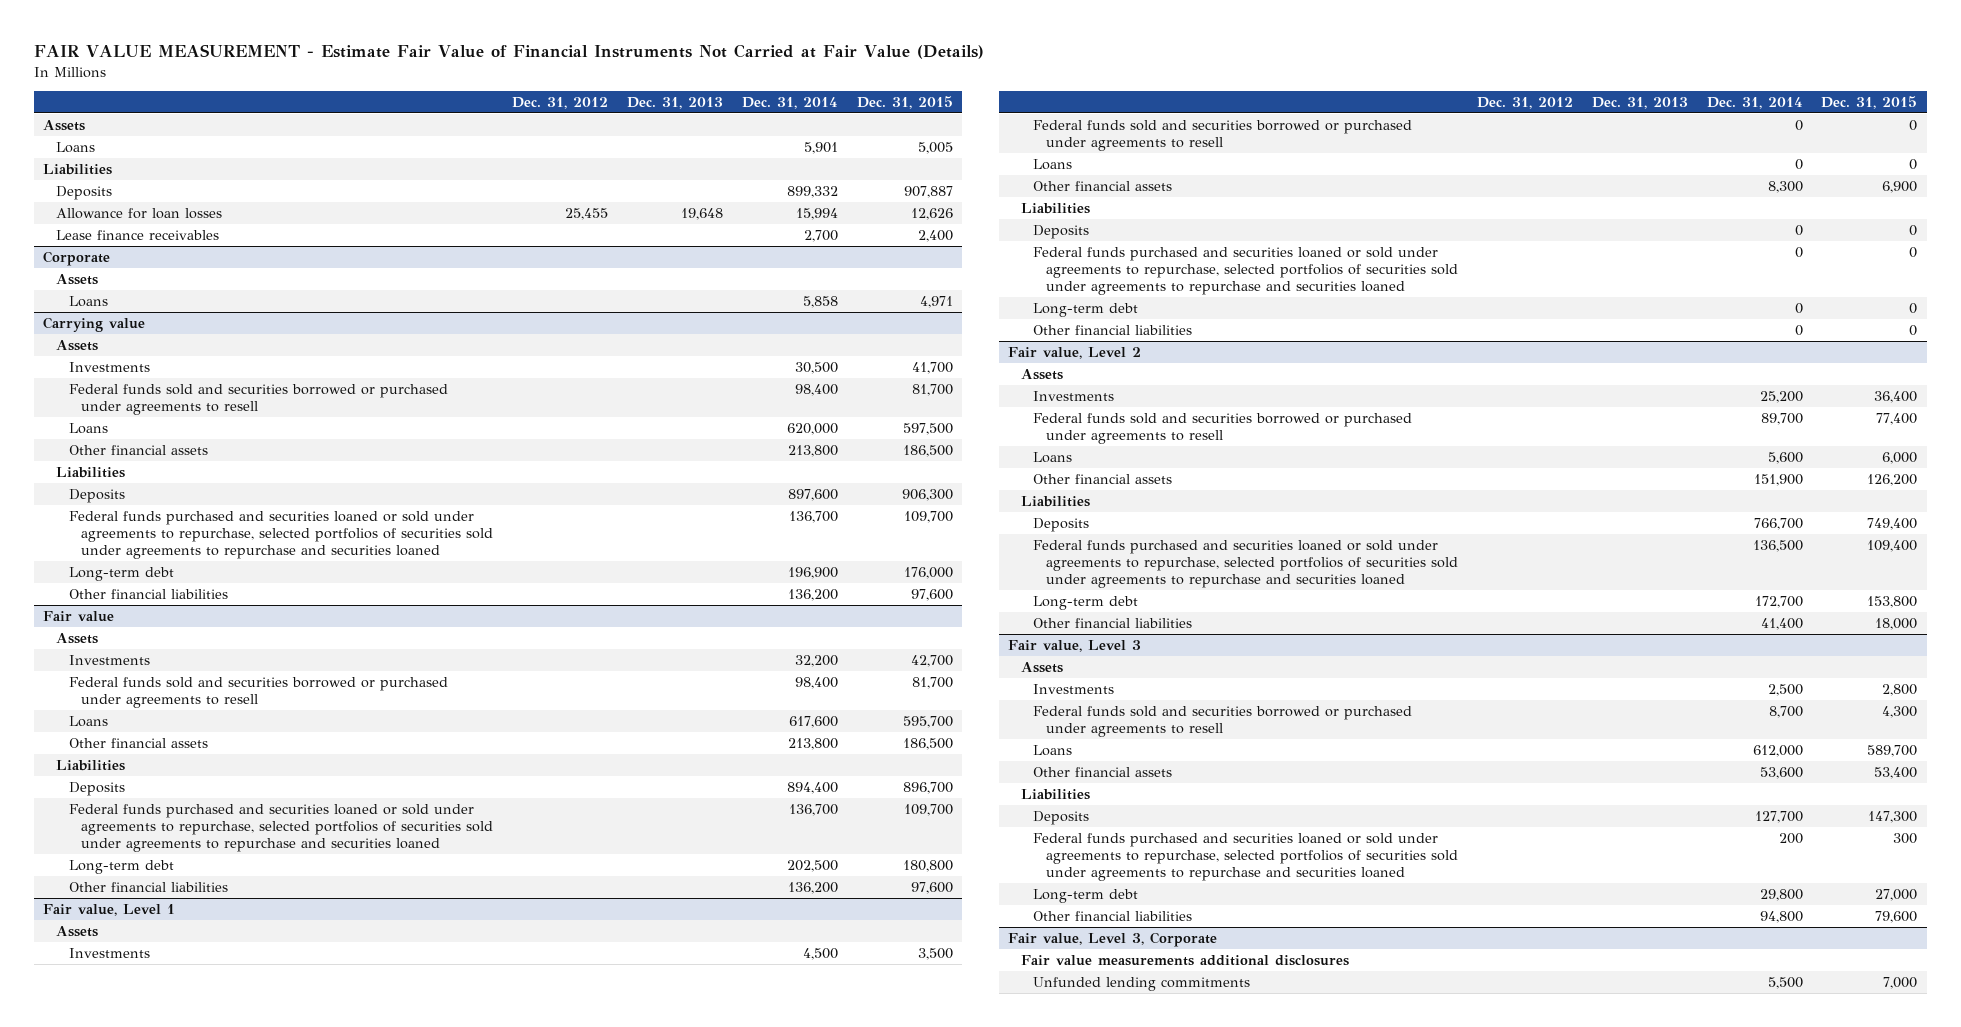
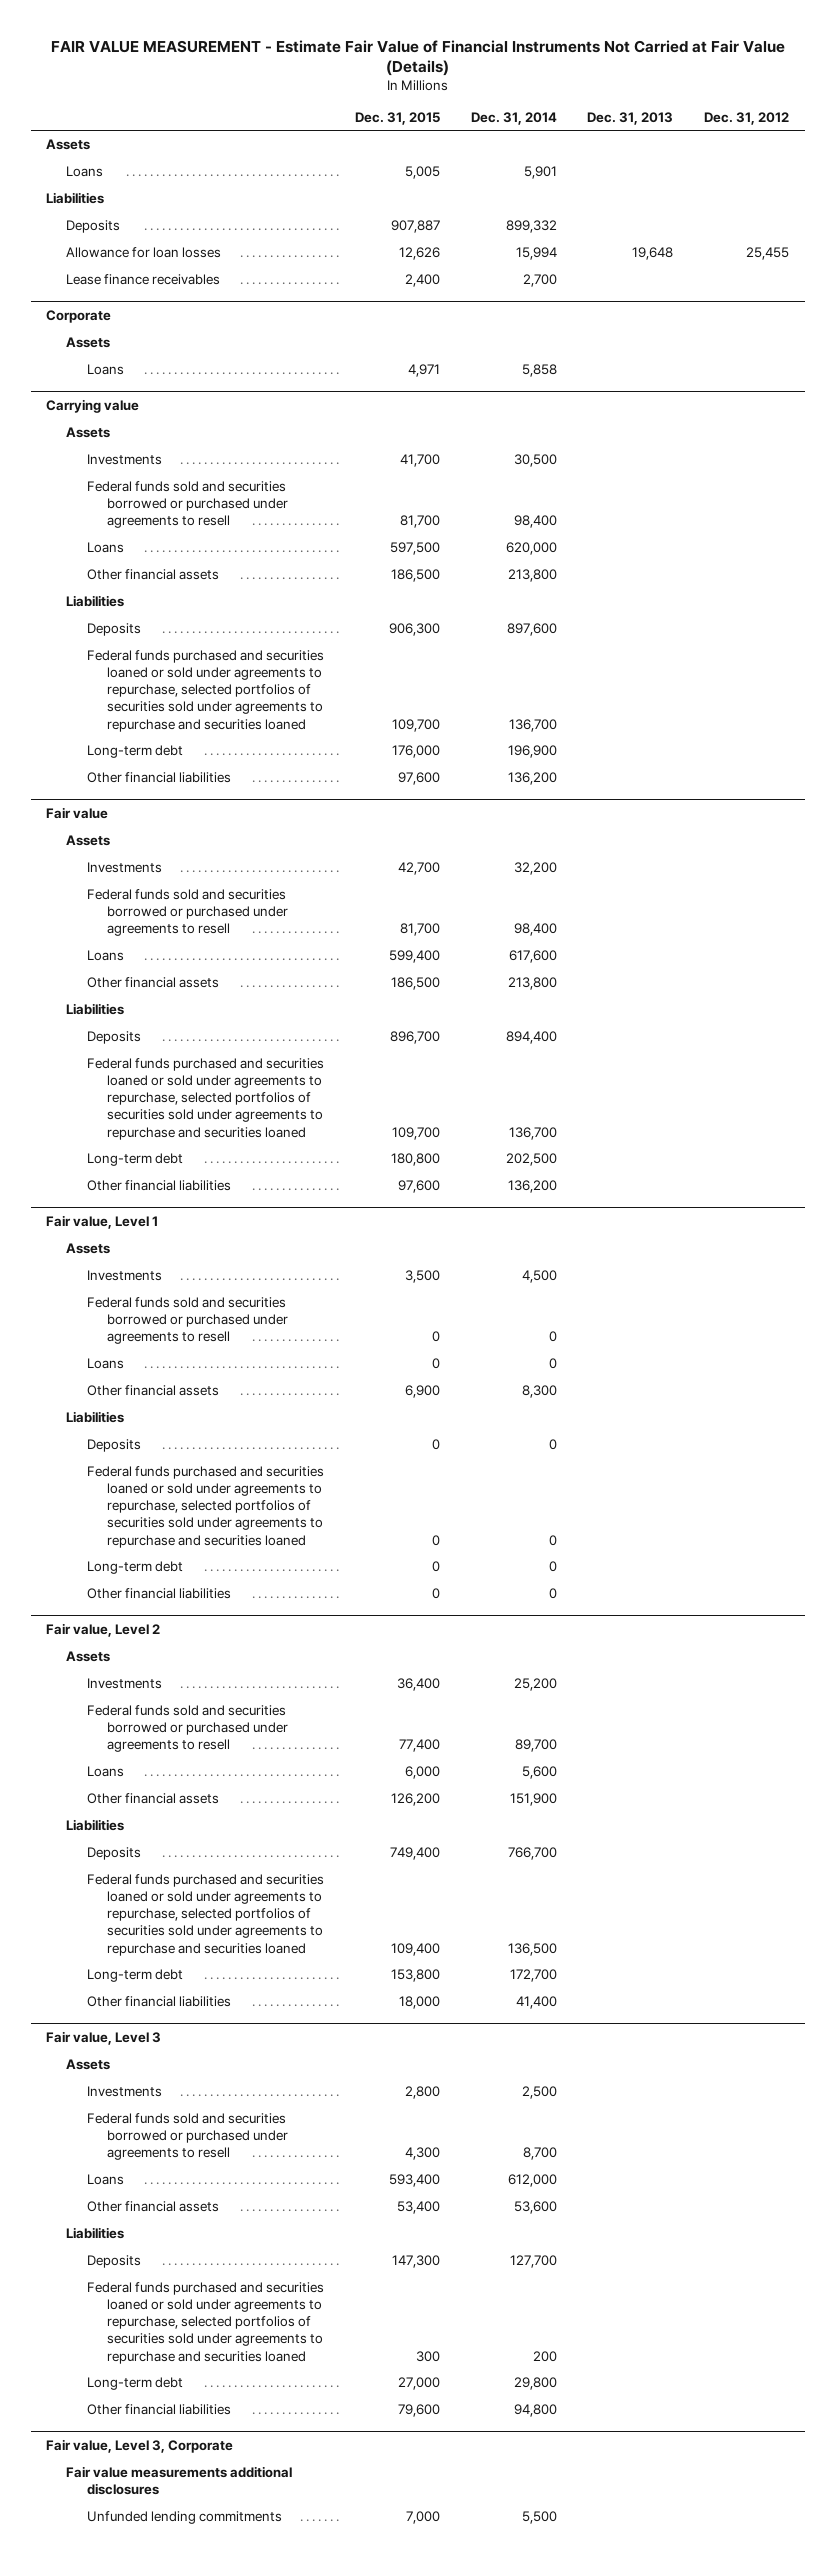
[902,715,953,728] 595,700 -> [388,950,440,964] 599,400
[1867,744,1918,757] 589,700 -> [388,2174,440,2188] 593,400

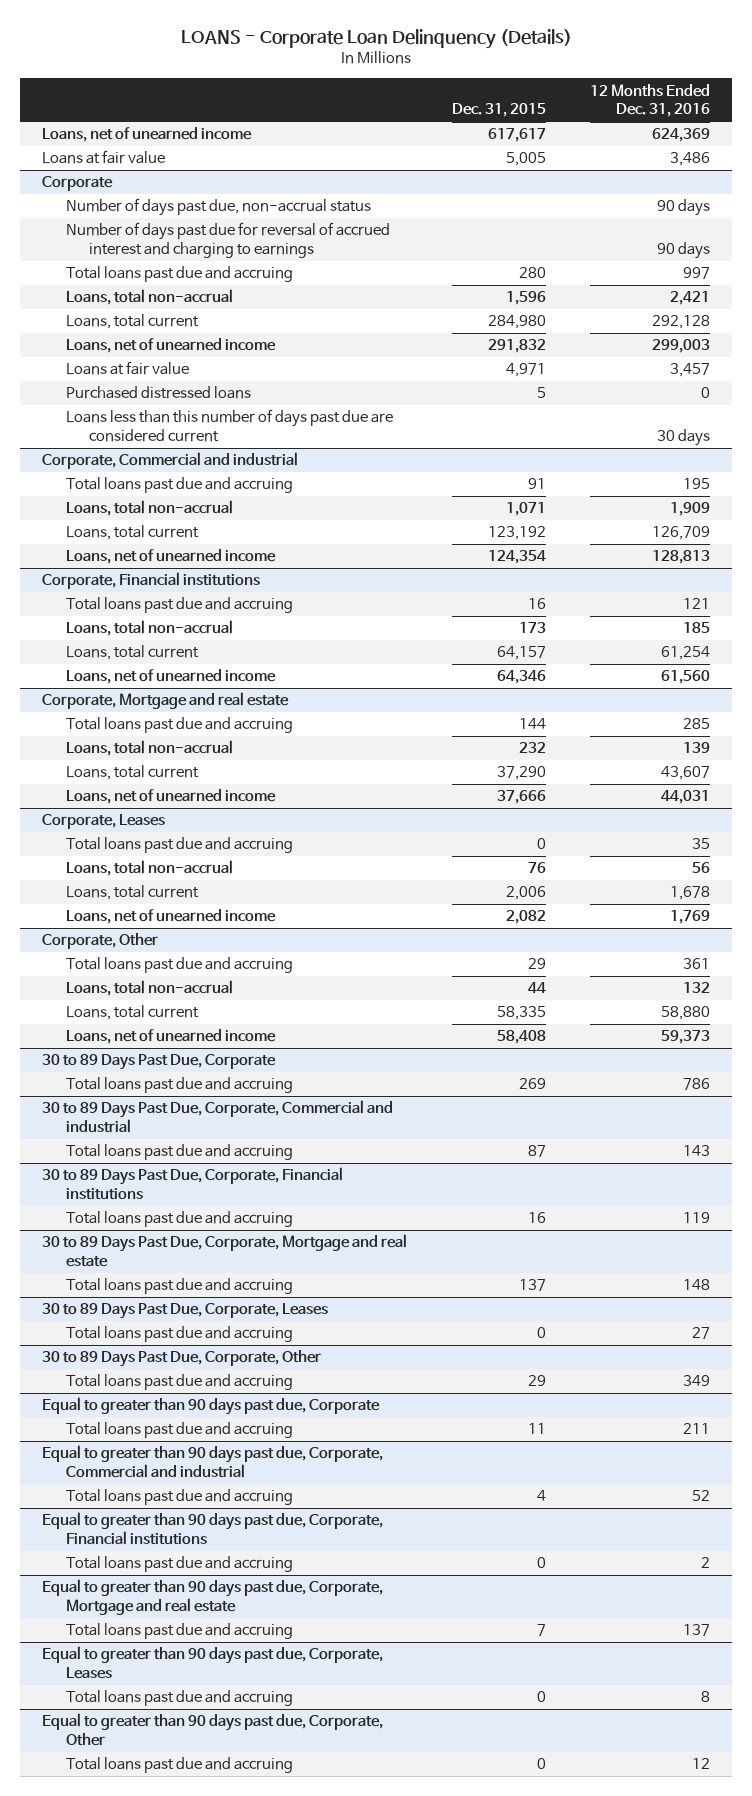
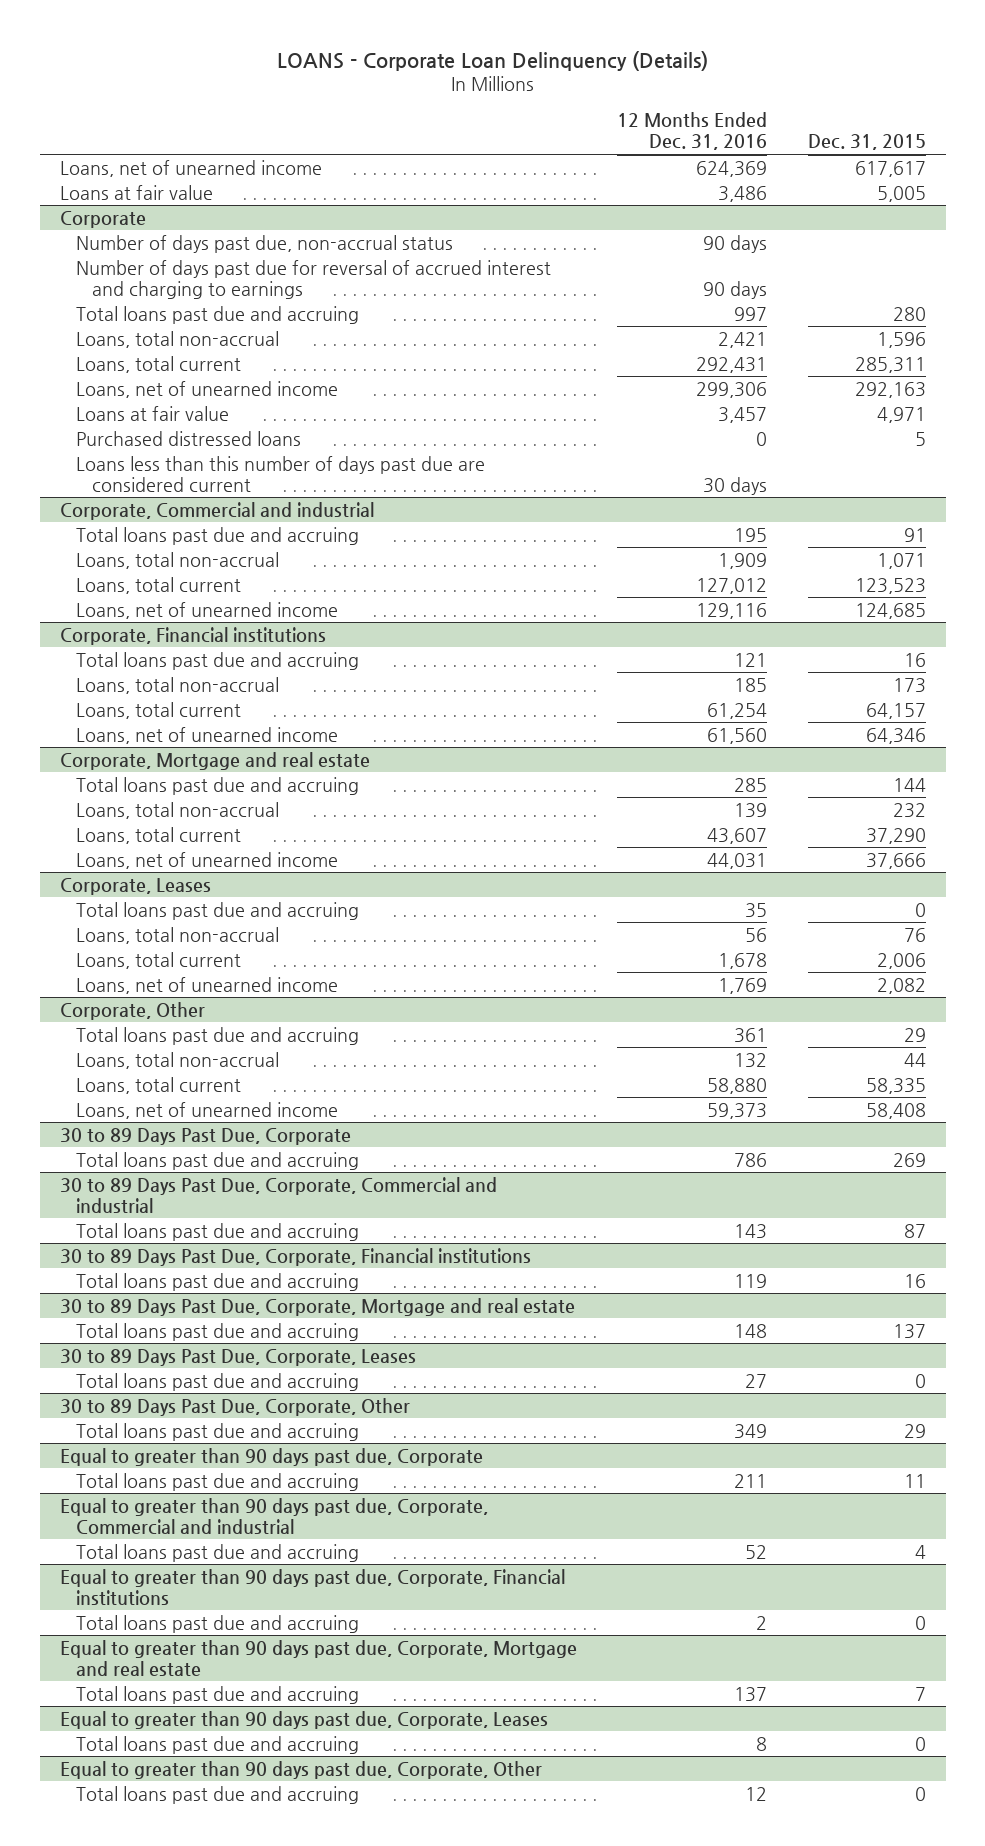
[487,315,546,330] 284,980 -> [854,356,926,373] 285,311
[652,315,711,330] 292,128 -> [696,356,768,373] 292,431
[487,339,546,354] 291,832 -> [854,381,926,398] 292,163
[652,339,711,354] 299,003 -> [696,381,768,398] 299,306
[487,526,546,541] 123,192 -> [854,577,926,594] 123,523
[652,526,711,541] 126,709 -> [696,577,768,594] 127,012
[487,550,546,565] 124,354 -> [854,602,926,619] 124,685
[652,550,711,565] 128,813 -> [696,602,768,619] 129,116

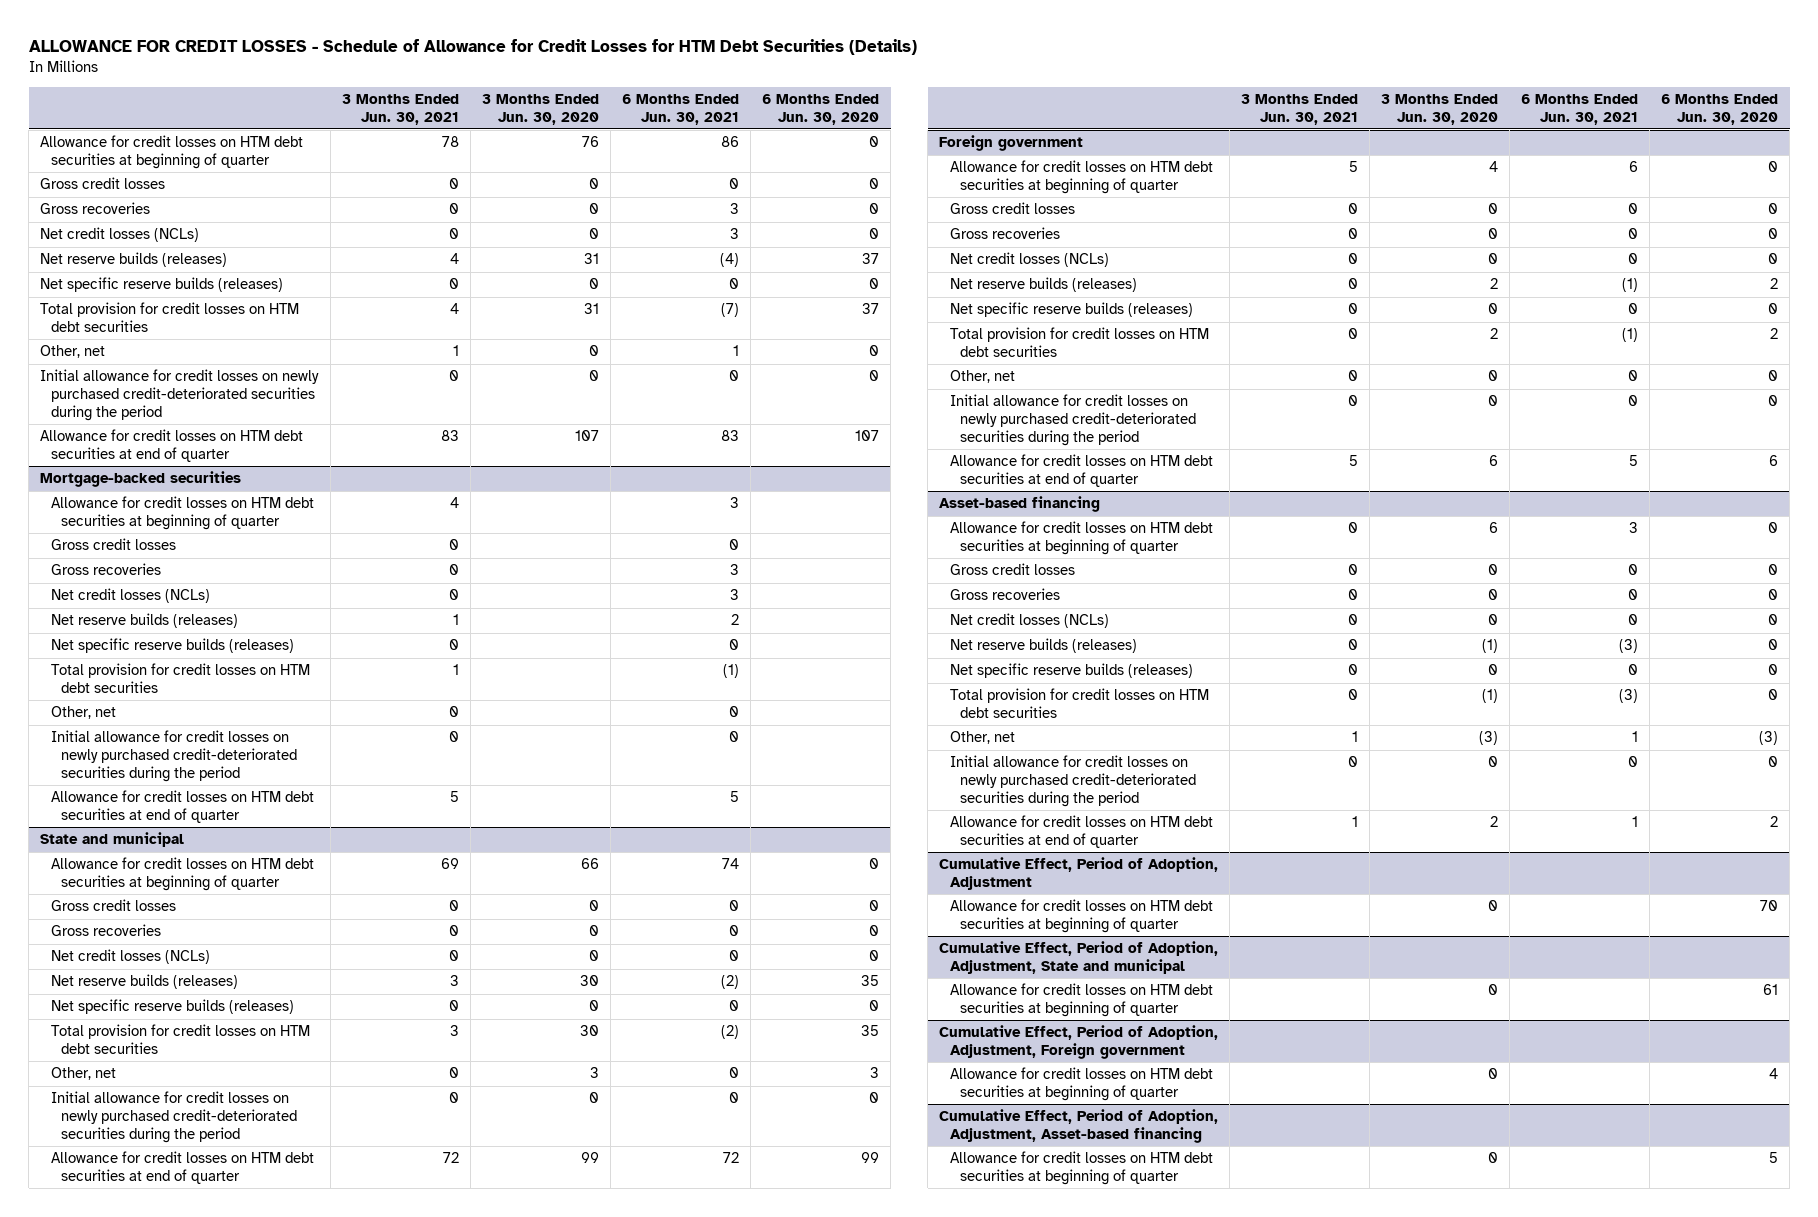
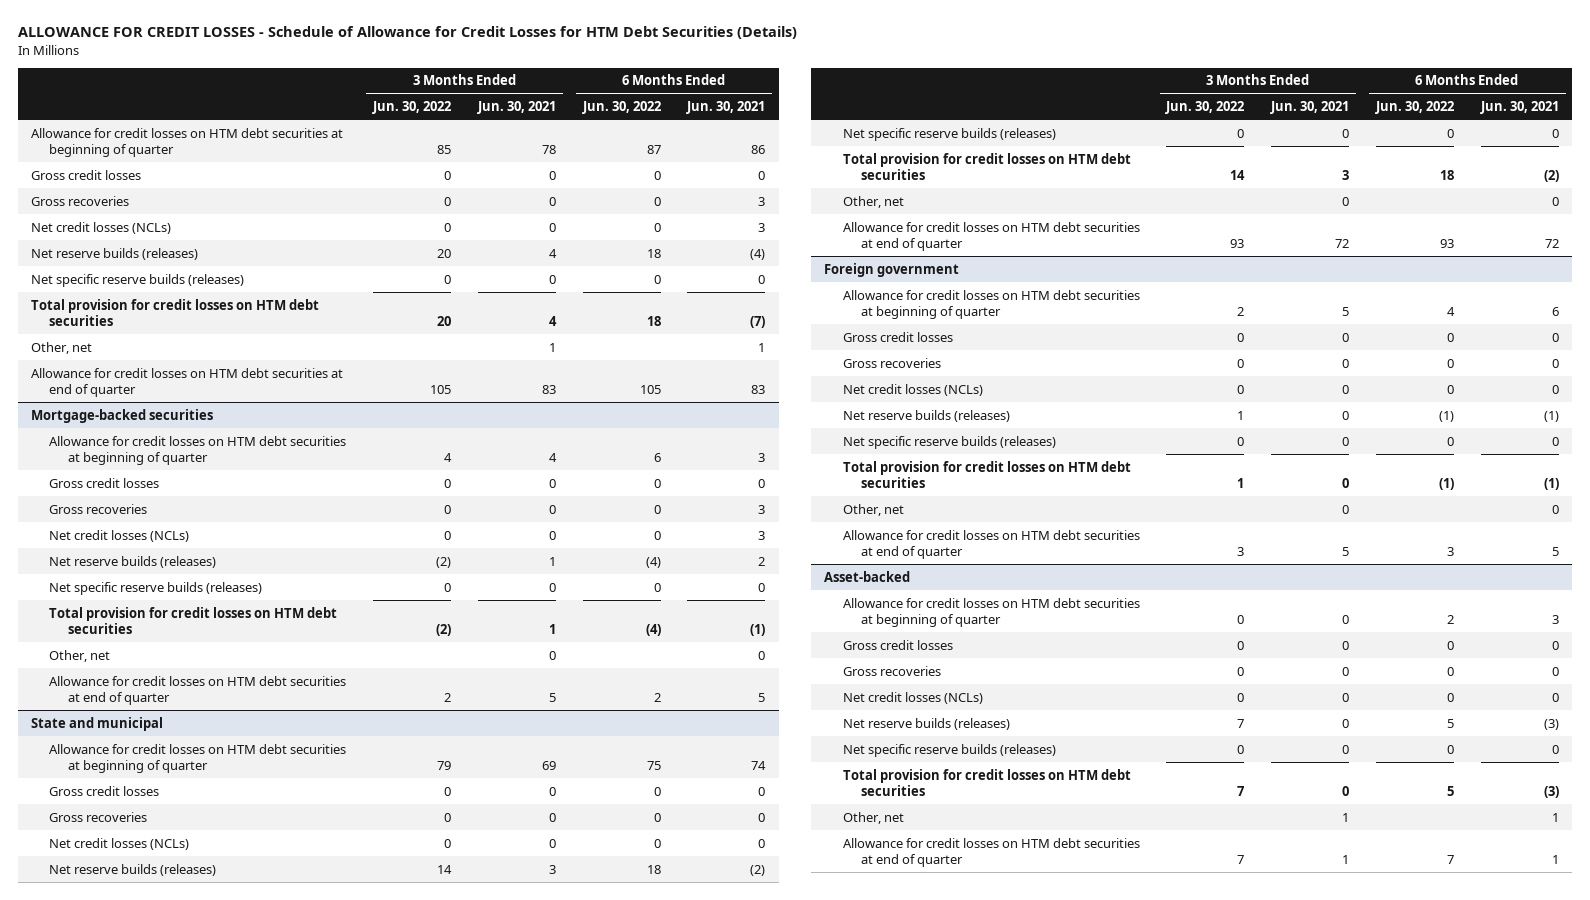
[482,93,600,125] 3 Months Ended Jun. 30, 2020 -> none
[762,93,880,125] 6 Months Ended Jun. 30, 2020 -> none
none -> [372,100,452,114] Jun. 30, 2022
none -> [581,100,661,114] Jun. 30, 2022
[40,369,320,421] Initial allowance for credit losses on newly purchased credit-deteriorated securities during the period -> none
[50,730,298,782] Initial allowance for credit losses on newly purchased credit-deteriorated securities during the period -> none
[50,1091,298,1143] Initial allowance for credit losses on newly purchased credit-deteriorated securities during the period -> none
[949,394,1197,446] Initial allowance for credit losses on newly purchased credit-deteriorated securities during the period -> none
[939,496,1101,513] Asset-based financing -> [824,570,911,582] Asset-backed
[949,755,1197,807] Initial allowance for credit losses on newly purchased credit-deteriorated securities during the period -> none
[939,857,1219,891] Cumulative Effect, Period of Adoption, Adjustment -> none
[949,899,1213,934] Allowance for credit losses on HTM debt securities at beginning of quarter -> none
[939,941,1219,975] Cumulative Effect, Period of Adoption, Adjustment, State and municipal -> none
[949,983,1213,1018] Allowance for credit losses on HTM debt securities at beginning of quarter -> none
[939,1025,1219,1060] Cumulative Effect, Period of Adoption, Adjustment, Foreign government -> none
[949,1067,1213,1102] Allowance for credit losses on HTM debt securities at beginning of quarter -> none
[939,1109,1219,1144] Cumulative Effect, Period of Adoption, Adjustment, Asset-based financing -> none
[949,1151,1213,1186] Allowance for credit losses on HTM debt securities at beginning of quarter -> none

